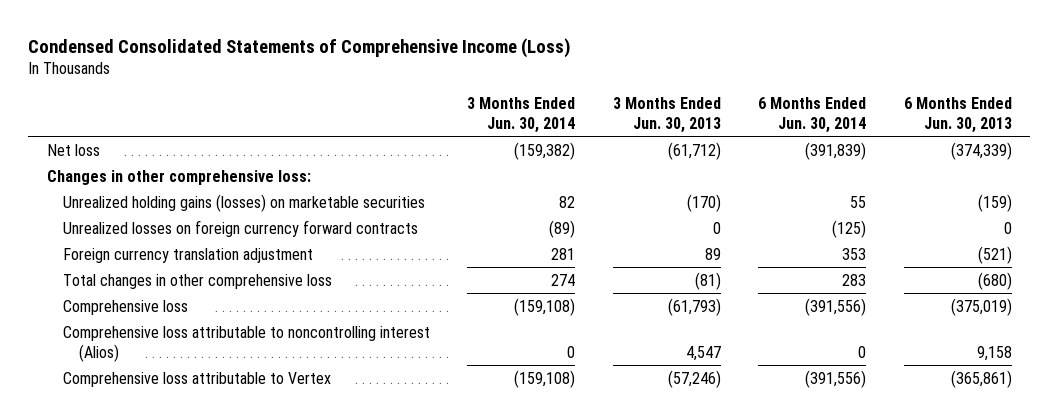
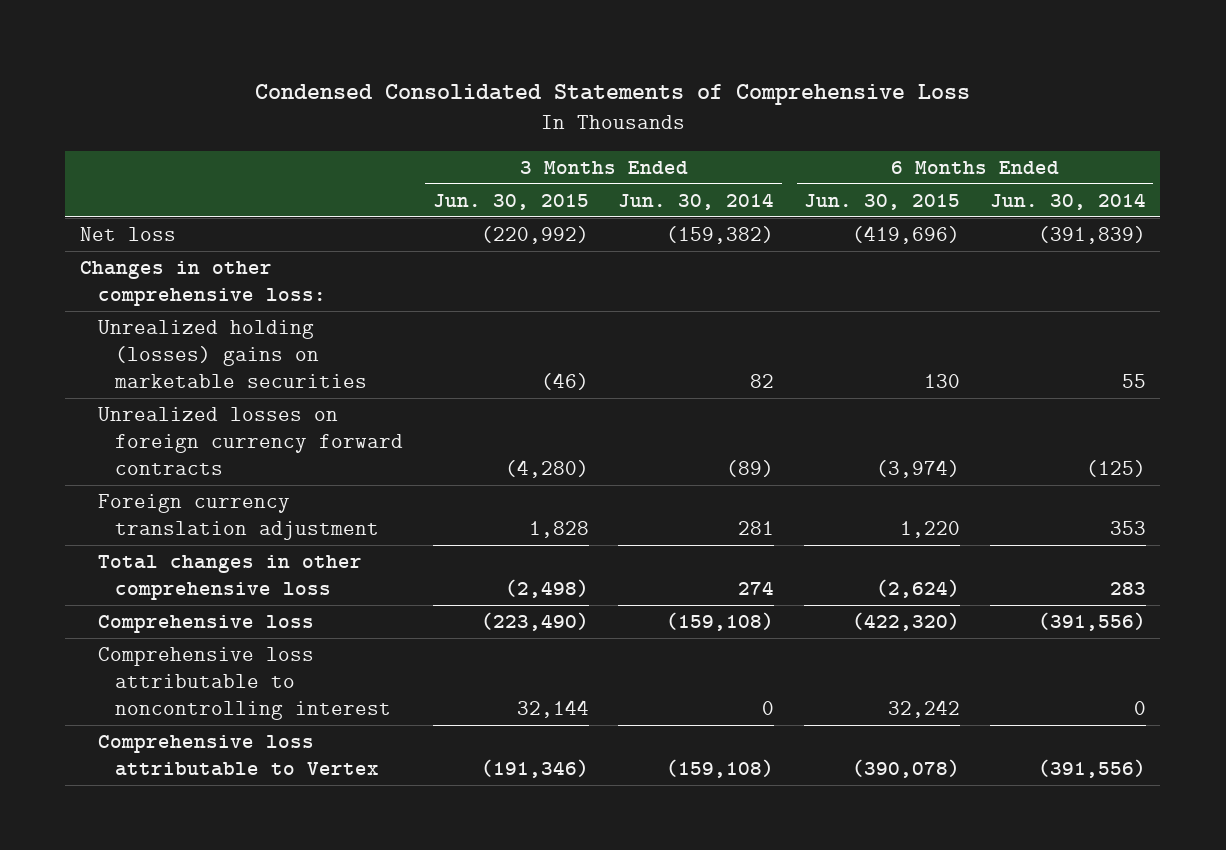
[27,37,571,58] Condensed Consolidated Statements of Comprehensive Income (Loss) -> [254,84,970,106] Condensed Consolidated Statements of Comprehensive Loss
[612,97,721,133] 3 Months Ended Jun. 30, 2013 -> none
[903,97,1012,133] 6 Months Ended Jun. 30, 2013 -> none
none -> [432,193,589,210] Jun. 30, 2015
none -> [804,193,961,210] Jun. 30, 2015
[62,193,425,212] Unrealized holding gains (losses) on marketable securities -> [97,320,368,388] Unrealized holding (losses) gains on marketable securities
[62,325,430,362] Comprehensive loss attributable to noncontrolling interest (Alios) -> [97,647,392,720] Comprehensive loss attributable to noncontrolling interest

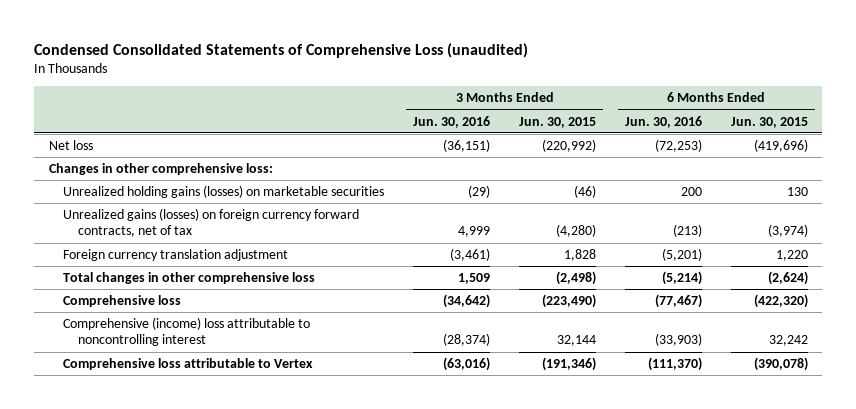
[254,84,970,106] Condensed Consolidated Statements of Comprehensive Loss -> [34,42,529,58] Condensed Consolidated Statements of Comprehensive Loss (unaudited)
[618,192,775,210] Jun. 30, 2014 -> none
[989,192,1146,210] Jun. 30, 2014 -> none
none -> [413,115,491,128] Jun. 30, 2016
none -> [624,115,702,128] Jun. 30, 2016
[97,320,368,388] Unrealized holding (losses) gains on marketable securities -> [63,184,385,198] Unrealized holding gains (losses) on marketable securities
[97,407,404,475] Unrealized losses on foreign currency forward contracts -> [63,207,360,238] Unrealized gains (losses) on foreign currency forward contracts, net of tax
[97,647,392,720] Comprehensive loss attributable to noncontrolling interest -> [63,316,311,347] Comprehensive (income) loss attributable to noncontrolling interest

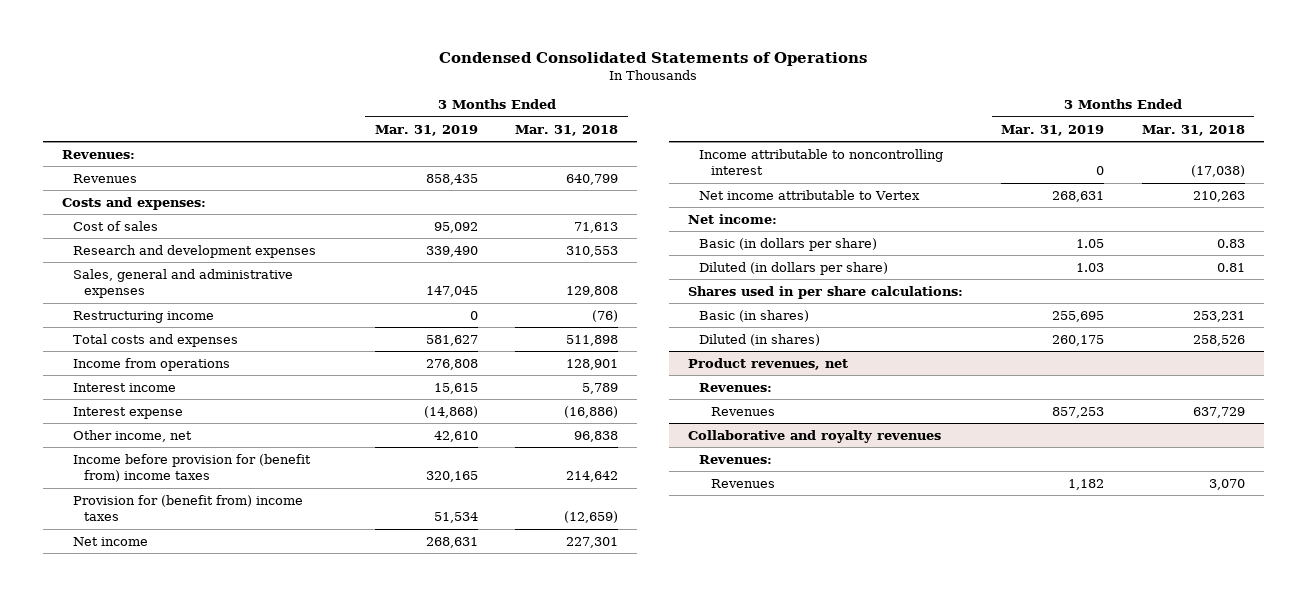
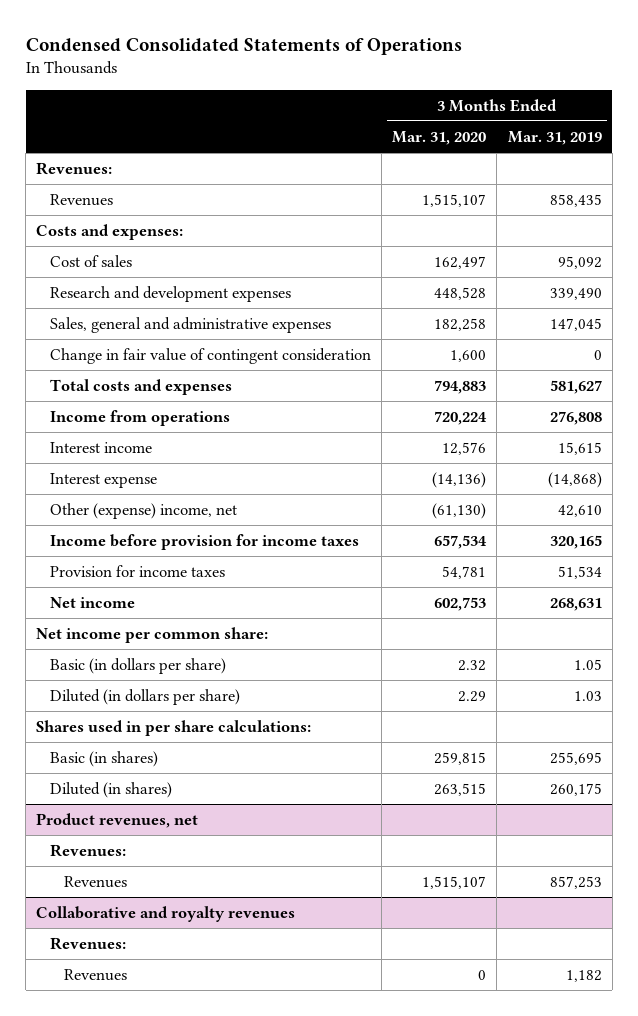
[515,124,619,136] Mar. 31, 2018 -> none
none -> [392,130,487,145] Mar. 31, 2020
[72,310,214,323] Restructuring income -> none
none -> [49,347,371,364] Change in fair value of contingent consideration
[72,429,192,442] Other income, net -> [49,502,237,519] Other (expense) income, net
[72,453,311,483] Income before provision for (benefit from) income taxes -> [49,533,359,550] Income before provision for income taxes
[72,494,303,522] Provision for (benefit from) income taxes -> [49,564,225,577] Provision for income taxes
[699,148,944,176] Income attributable to noncontrolling interest -> none
[699,189,921,200] Net income attributable to Vertex -> none
[688,213,778,224] Net income: -> [36,626,269,643] Net income per common share:

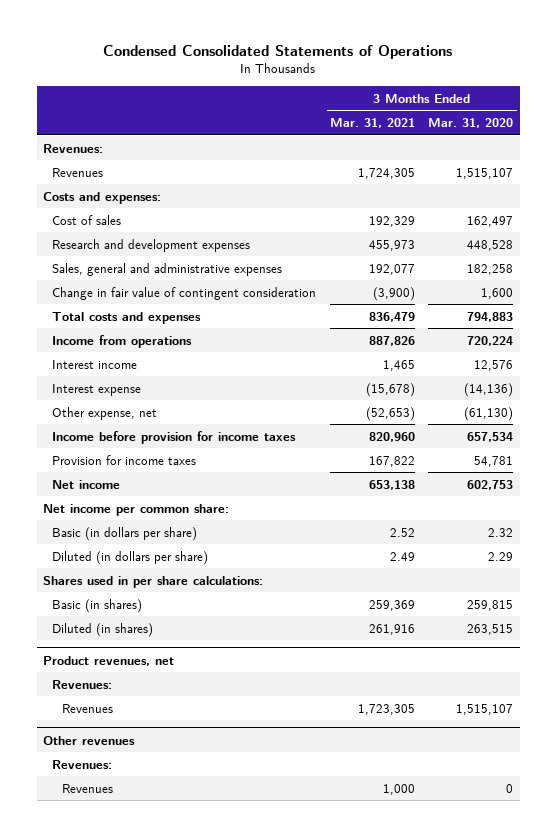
[507,130,602,145] Mar. 31, 2019 -> none
none -> [329,118,415,129] Mar. 31, 2021
[49,502,237,519] Other (expense) income, net -> [52,406,158,420] Other expense, net
[36,905,296,922] Collaborative and royalty revenues -> [43,735,136,745] Other revenues

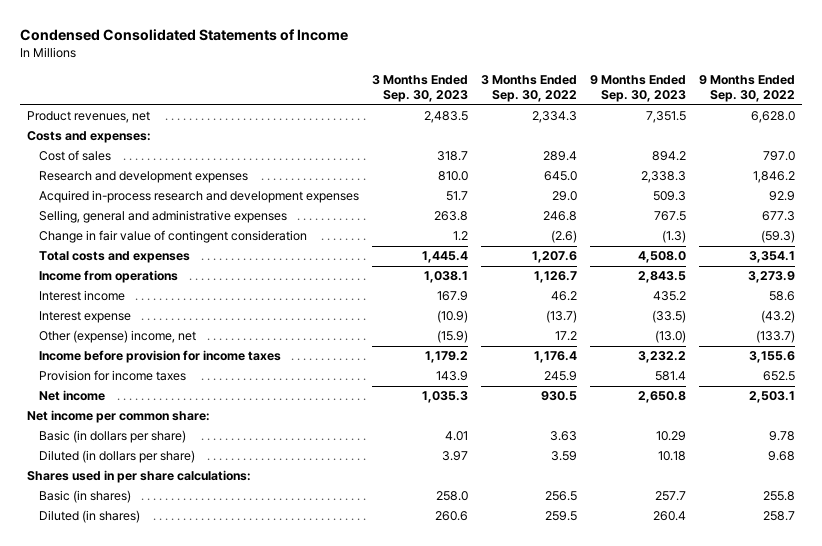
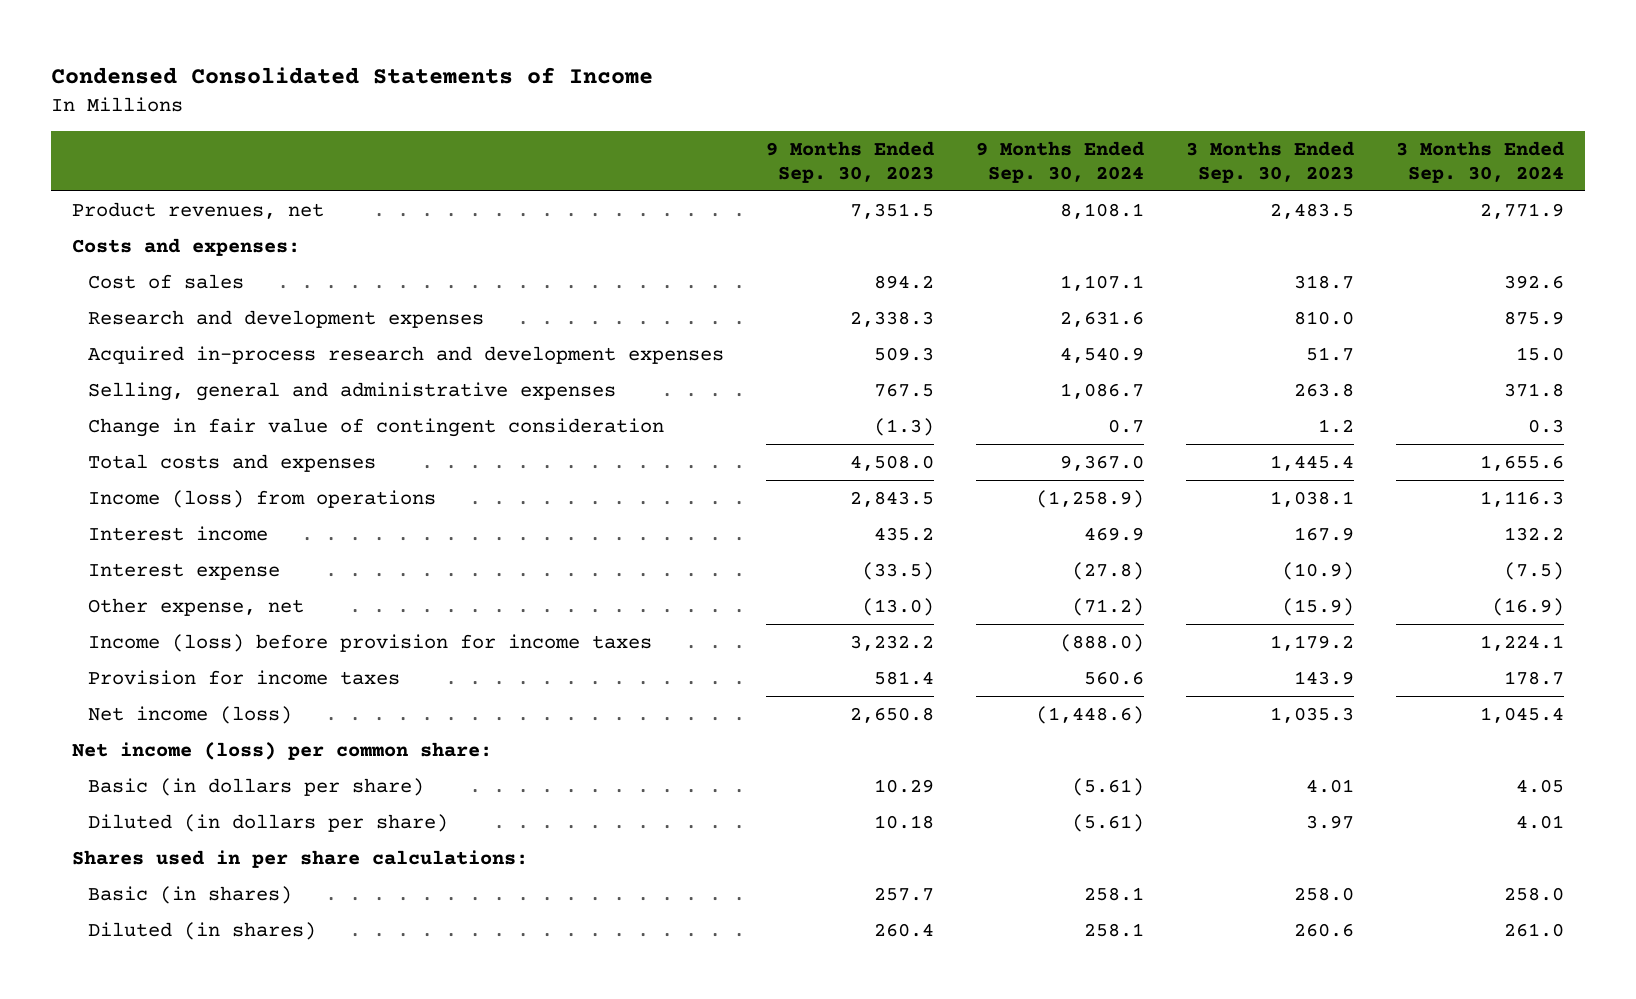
[481,74,578,103] 3 Months Ended Sep. 30, 2022 -> none
[699,74,796,103] 9 Months Ended Sep. 30, 2022 -> none
none -> [976,141,1145,184] 9 Months Ended Sep. 30, 2024
none -> [1396,141,1565,184] 3 Months Ended Sep. 30, 2024
[39,270,179,284] Income from operations -> [88,489,437,508] Income (loss) from operations
[39,330,197,344] Other (expense) income, net -> [88,597,305,616] Other expense, net
[39,350,282,364] Income before provision for income taxes -> [88,633,653,652] Income (loss) before provision for income taxes
[39,390,106,402] Net income -> [88,705,293,724] Net income (loss)
[26,410,210,424] Net income per common share: -> [72,741,493,760] Net income (loss) per common share:

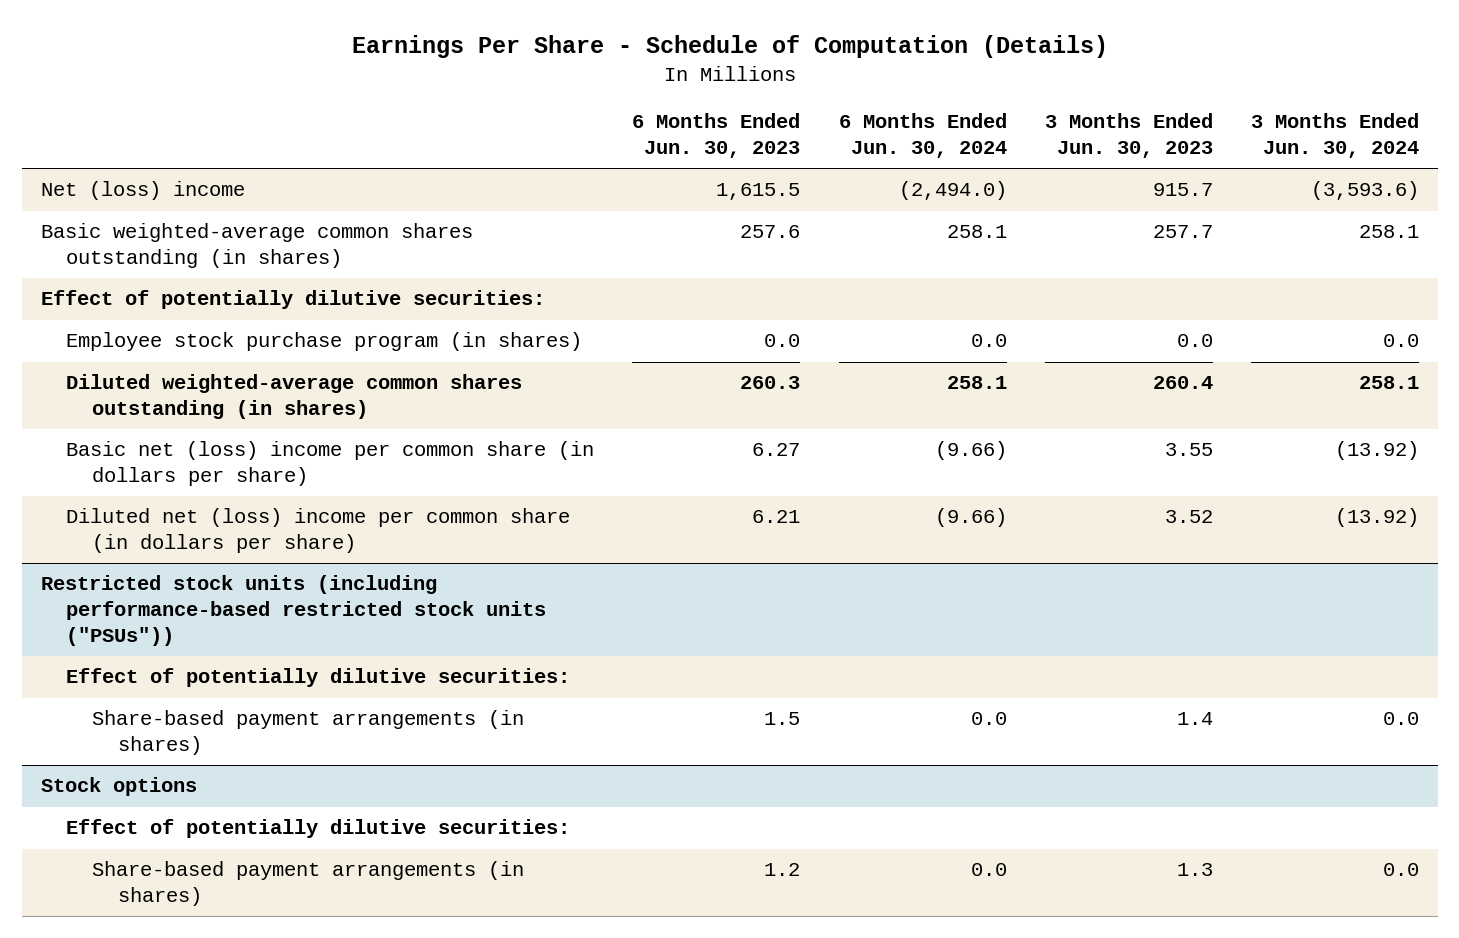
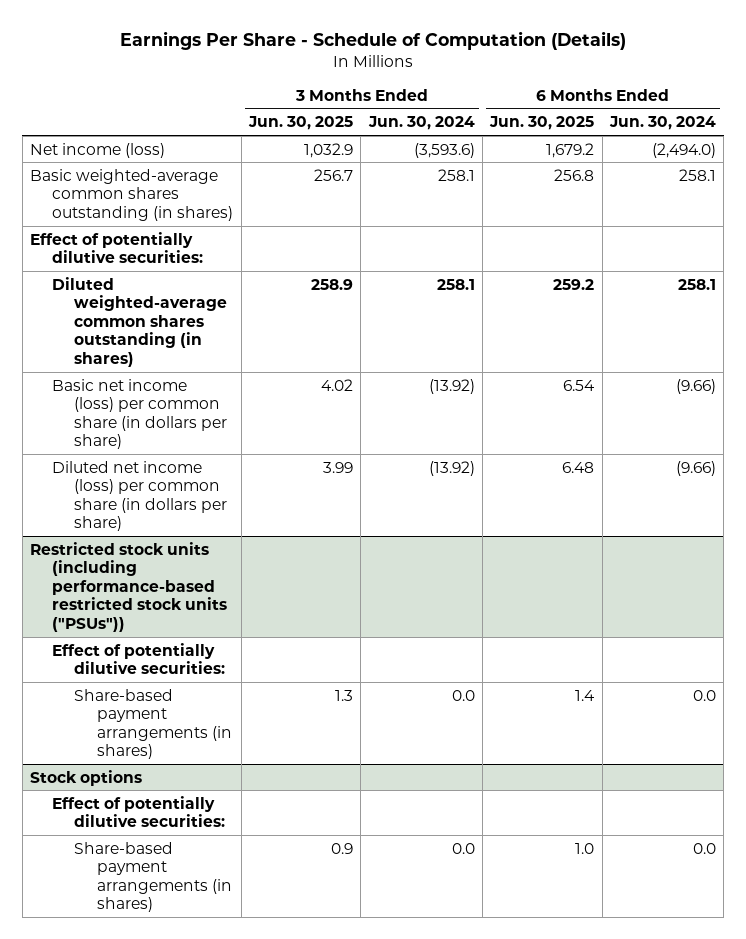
[632,113,801,159] 6 Months Ended Jun. 30, 2023 -> none
[1044,113,1213,159] 3 Months Ended Jun. 30, 2023 -> none
none -> [247,116,353,131] Jun. 30, 2025
none -> [489,116,595,131] Jun. 30, 2025
[40,181,245,201] Net (loss) income -> [30,142,166,158] Net income (loss)
[66,332,583,352] Employee stock purchase program (in shares) -> none
[66,441,595,487] Basic net (loss) income per common share (in dollars per share) -> [52,378,228,450] Basic net income (loss) per common share (in dollars per share)
[66,508,571,554] Diluted net (loss) income per common share (in dollars per share) -> [52,460,228,532] Diluted net income (loss) per common share (in dollars per share)

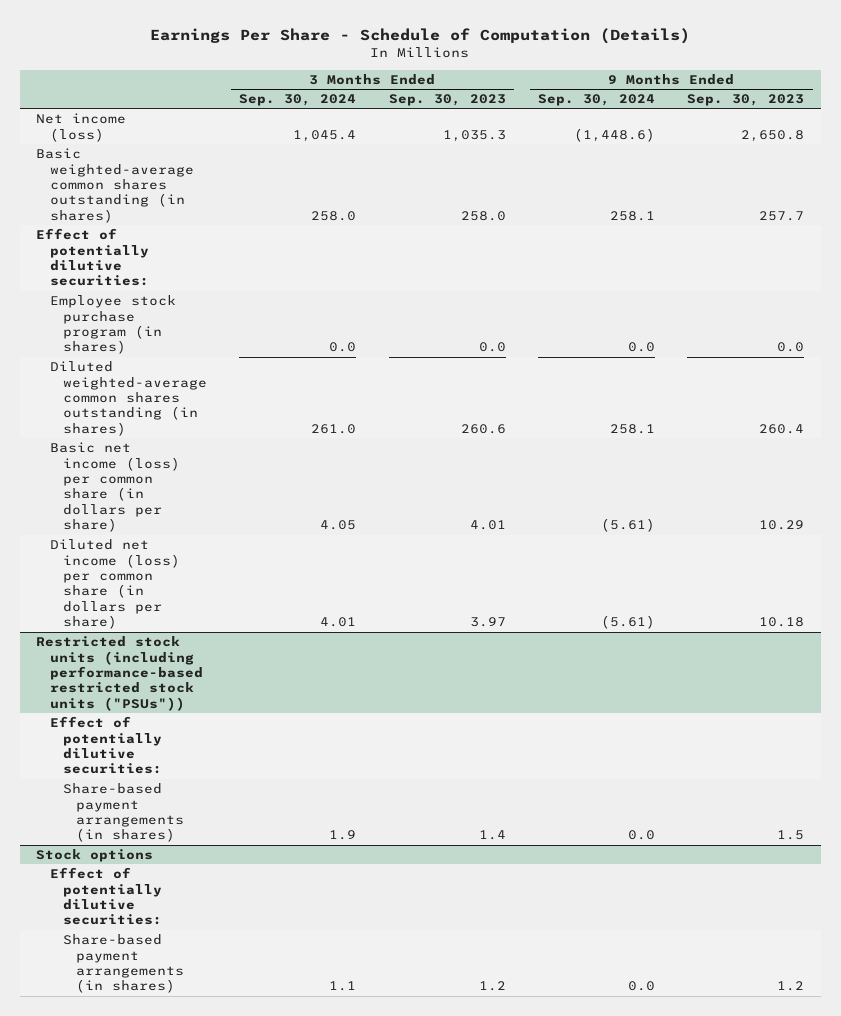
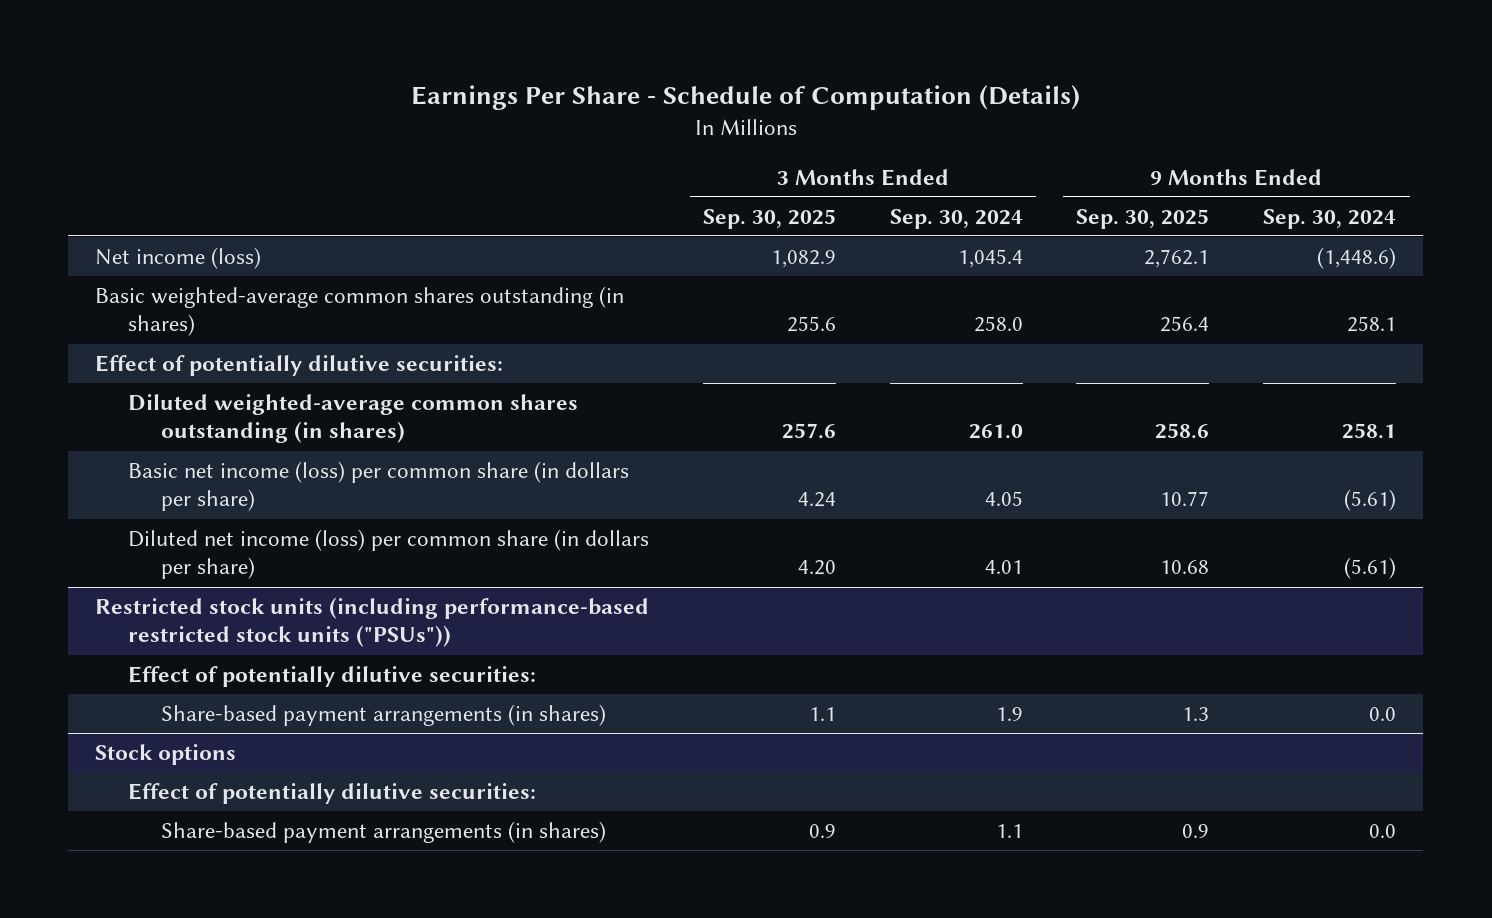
[388,94,506,107] Sep. 30, 2023 -> none
[687,94,805,107] Sep. 30, 2023 -> none
none -> [703,208,837,229] Sep. 30, 2025
none -> [1076,208,1210,229] Sep. 30, 2025
[49,295,176,355] Employee stock purchase program (in shares) -> none

